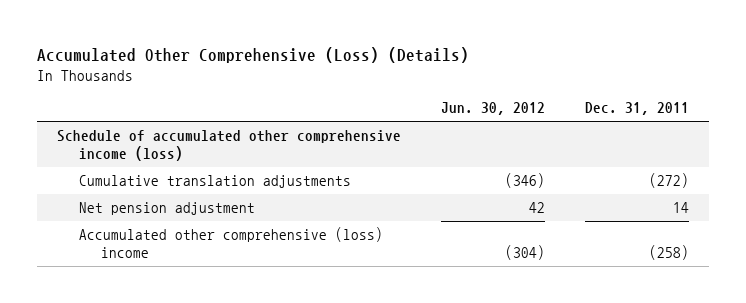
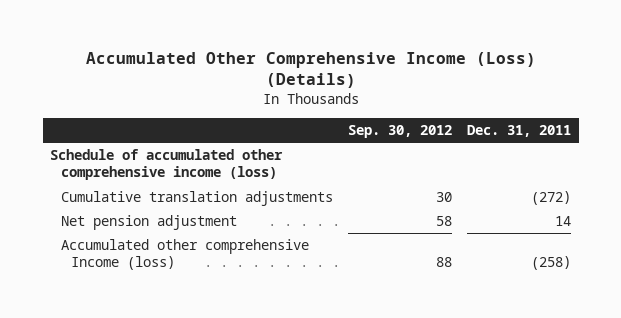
[37,46,470,63] Accumulated Other Comprehensive (Loss) (Details) -> [85,51,536,89] Accumulated Other Comprehensive Income (Loss) (Details)
[441,102,546,116] Jun. 30, 2012 -> none
none -> [347,124,452,138] Sep. 30, 2012
[79,227,384,258] Accumulated other comprehensive (loss) income -> [60,239,309,271] Accumulated other comprehensive Income (loss)

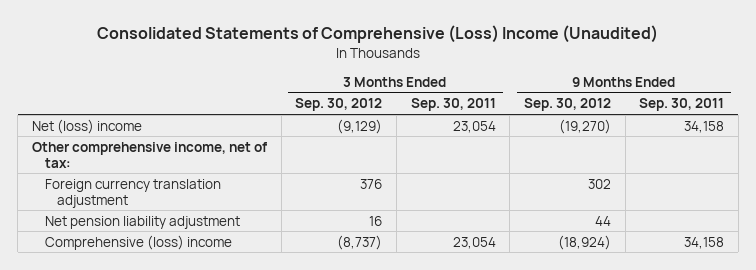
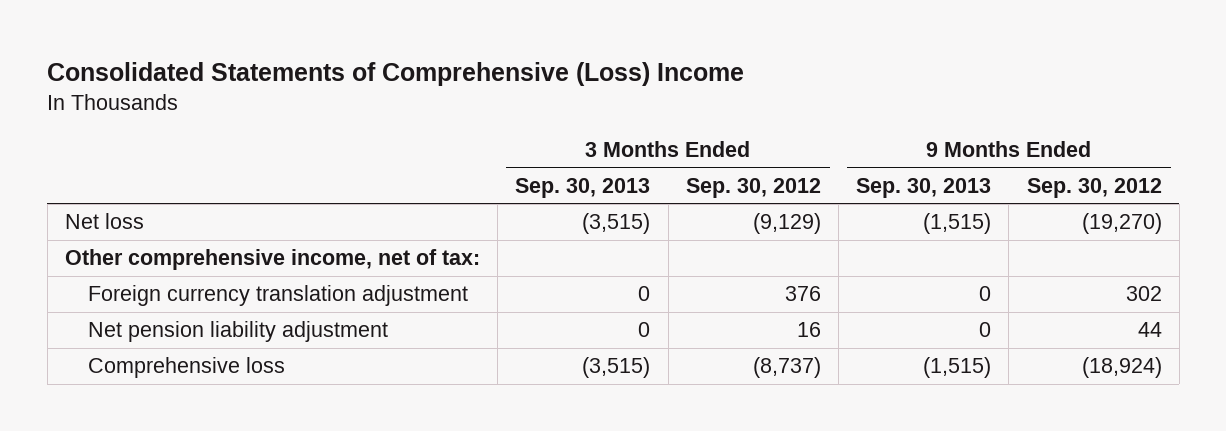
[97,25,659,44] Consolidated Statements of Comprehensive (Loss) Income (Unaudited) -> [47,61,745,86] Consolidated Statements of Comprehensive (Loss) Income
[410,98,496,112] Sep. 30, 2011 -> none
[639,98,725,112] Sep. 30, 2011 -> none
none -> [515,177,651,198] Sep. 30, 2013
none -> [856,177,992,198] Sep. 30, 2013
[32,118,143,134] Net (loss) income -> [64,213,144,230] Net loss
[44,234,232,250] Comprehensive (loss) income -> [87,357,285,379] Comprehensive loss

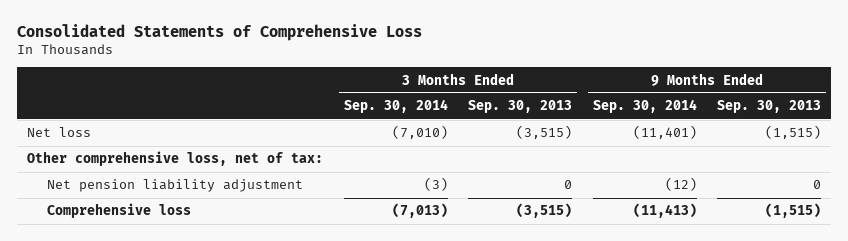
[47,61,745,86] Consolidated Statements of Comprehensive (Loss) Income -> [17,23,423,41] Consolidated Statements of Comprehensive Loss
[685,177,821,198] Sep. 30, 2012 -> none
[1026,177,1162,198] Sep. 30, 2012 -> none
none -> [343,99,448,114] Sep. 30, 2014
none -> [592,99,697,114] Sep. 30, 2014
[87,285,468,307] Foreign currency translation adjustment -> none
[64,249,480,271] Other comprehensive income, net of tax: -> [27,151,324,167] Other comprehensive loss, net of tax:

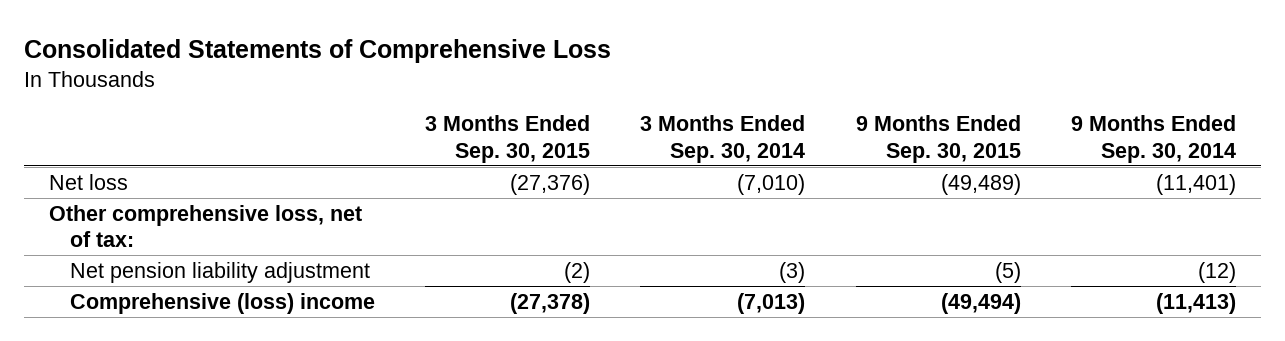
[468,100,573,114] Sep. 30, 2013 -> none
[717,100,822,114] Sep. 30, 2013 -> none
none -> [425,115,591,163] 3 Months Ended Sep. 30, 2015
none -> [855,115,1021,163] 9 Months Ended Sep. 30, 2015
[47,203,192,219] Comprehensive loss -> [70,293,376,315] Comprehensive (loss) income

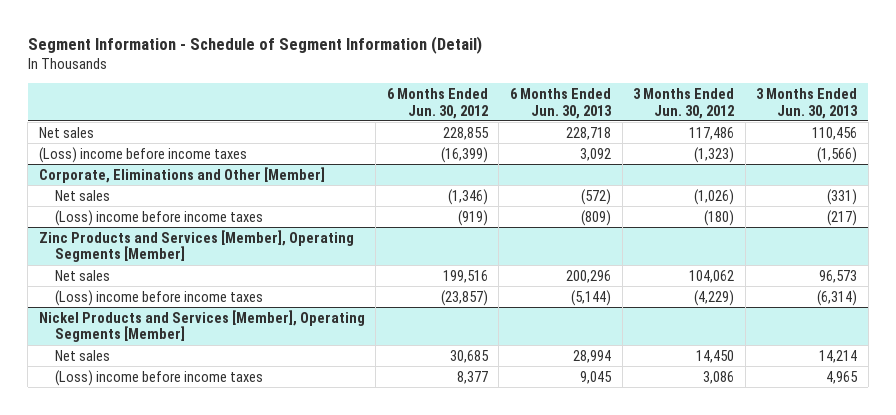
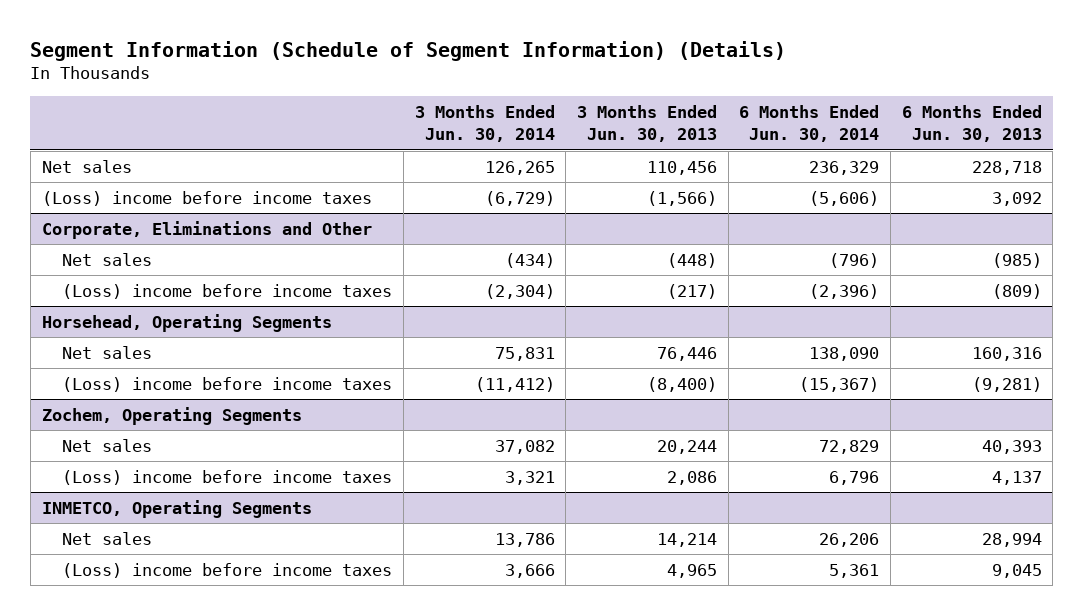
[27,35,482,54] Segment Information - Schedule of Segment Information (Detail) -> [30,40,787,61] Segment Information (Schedule of Segment Information) (Details)
[386,87,488,119] 6 Months Ended Jun. 30, 2012 -> none
[633,87,735,119] 3 Months Ended Jun. 30, 2012 -> none
none -> [414,105,555,143] 3 Months Ended Jun. 30, 2014
none -> [739,105,880,143] 6 Months Ended Jun. 30, 2014
[38,166,325,183] Corporate, Eliminations and Other [Member] -> [41,220,372,239] Corporate, Eliminations and Other
[580,188,611,205] (572) -> [991,252,1042,268] (985)
[827,188,858,205] (331) -> [666,252,717,268] (448)
[38,229,354,263] Zinc Products and Services [Member], Operating Segments [Member] -> none
[38,309,365,343] Nickel Products and Services [Member], Operating Segments [Member] -> none
none -> [41,313,332,332] Horsehead, Operating Segments
[565,269,611,283] 200,296 -> [971,346,1042,361] 160,316
[819,269,858,283] 96,573 -> [656,346,717,361] 76,446
[570,289,611,306] (5,144) -> [971,376,1042,392] (9,281)
[817,289,858,306] (6,314) -> [646,376,717,392] (8,400)
none -> [41,406,302,425] Zochem, Operating Segments
none -> [62,438,153,452] Net sales
none -> [62,469,393,485] (Loss) income before income taxes
none -> [41,499,312,518] INMETCO, Operating Segments

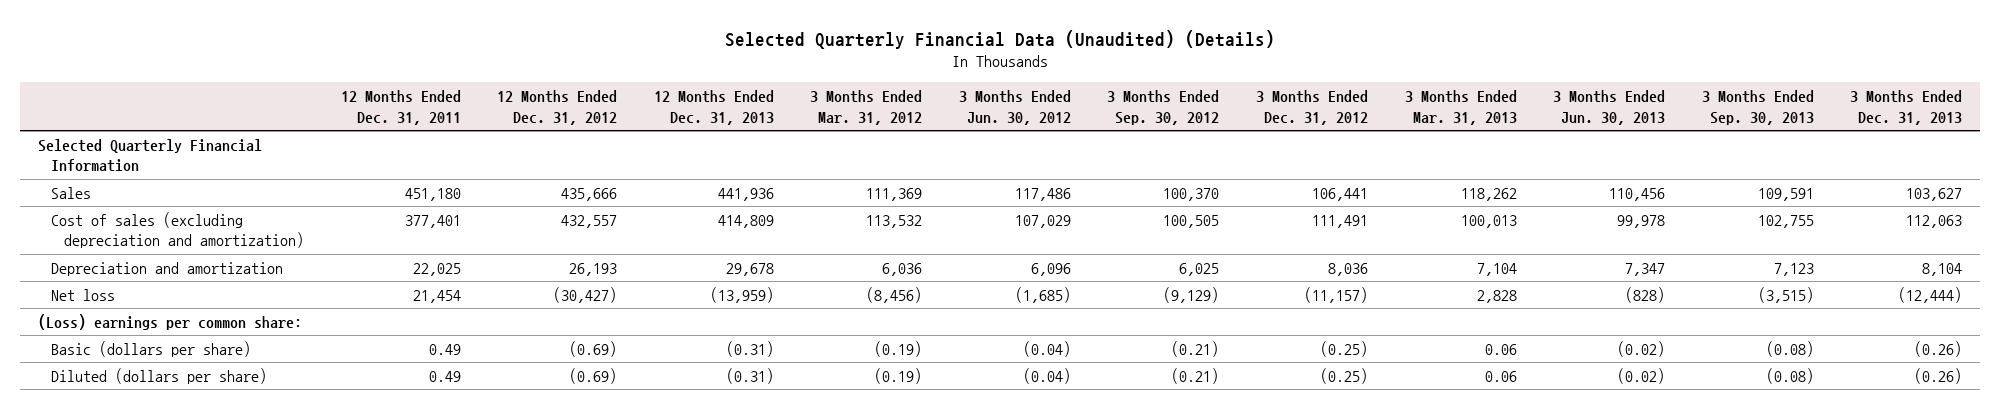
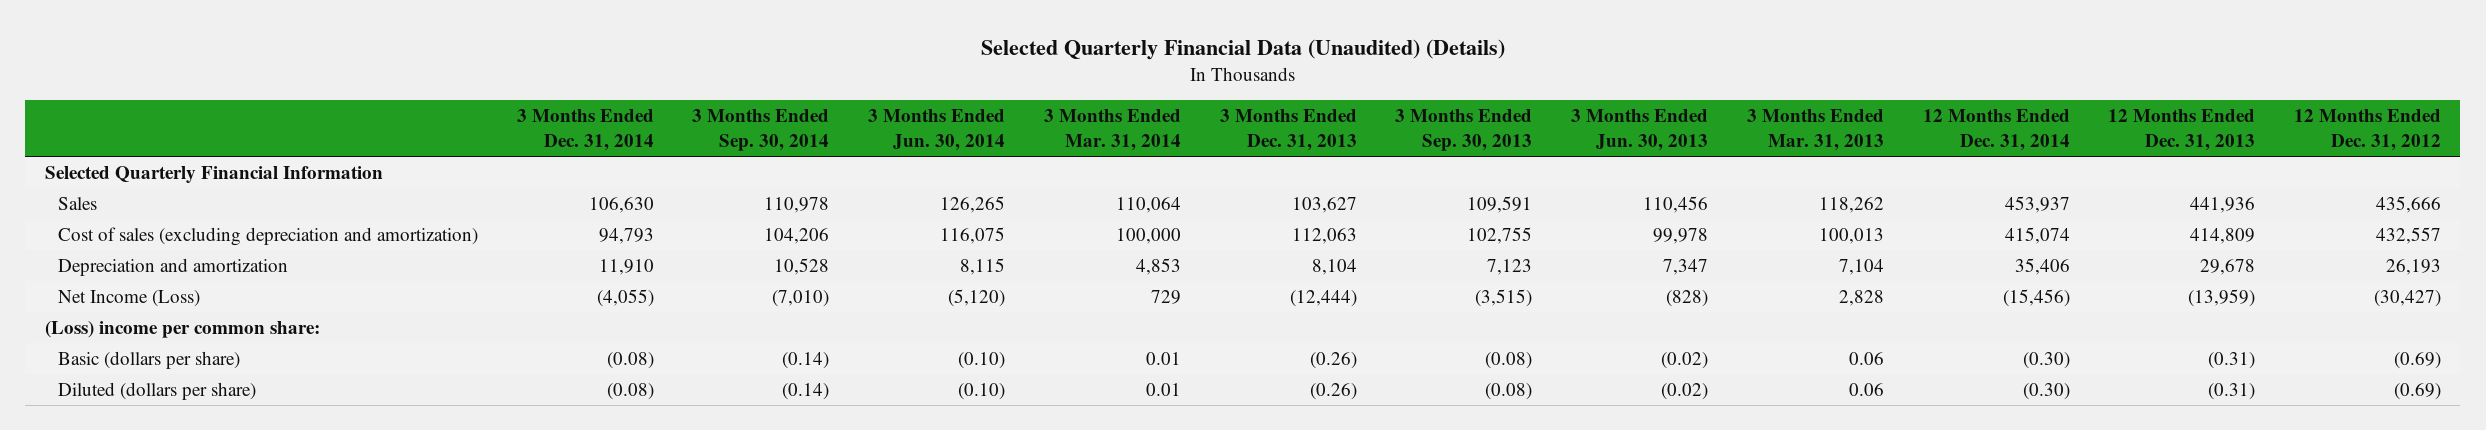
[340,89,461,125] 12 Months Ended Dec. 31, 2011 -> none
[810,89,923,125] 3 Months Ended Mar. 31, 2012 -> none
[958,89,1071,125] 3 Months Ended Jun. 30, 2012 -> none
[1107,89,1220,125] 3 Months Ended Sep. 30, 2012 -> none
[1256,89,1369,125] 3 Months Ended Dec. 31, 2012 -> none
none -> [516,109,654,151] 3 Months Ended Dec. 31, 2014
none -> [692,109,830,151] 3 Months Ended Sep. 30, 2014
none -> [868,109,1006,151] 3 Months Ended Jun. 30, 2014
none -> [1043,109,1181,151] 3 Months Ended Mar. 31, 2014
none -> [1922,109,2070,151] 12 Months Ended Dec. 31, 2014
[51,288,116,301] Net loss -> [58,290,201,308] Net Income (Loss)
[37,313,302,330] (Loss) earnings per common share: -> [44,321,320,339] (Loss) income per common share:

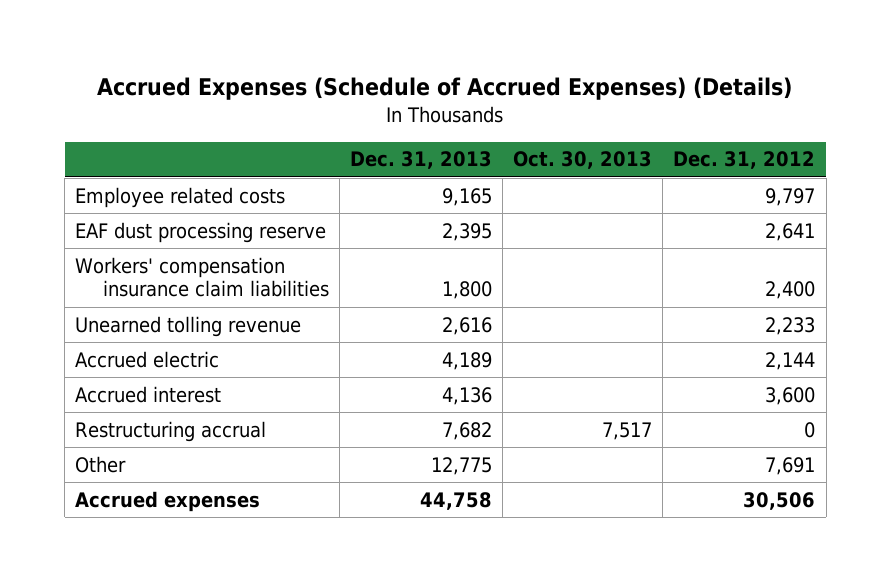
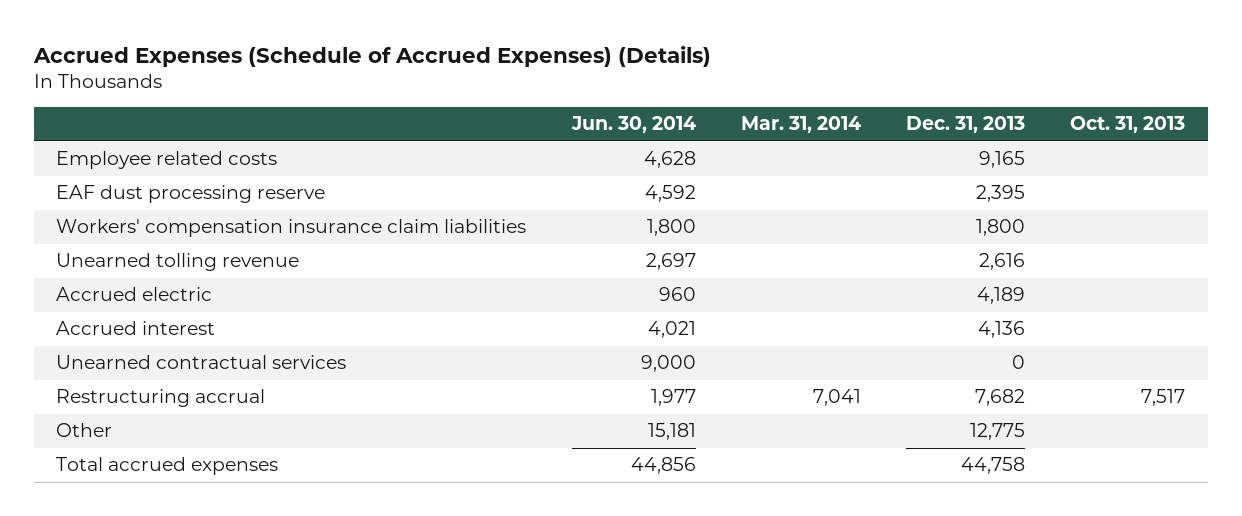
[513,151,653,170] Oct. 30, 2013 -> none
[673,151,816,170] Dec. 31, 2012 -> none
none -> [570,116,696,134] Jun. 30, 2014
none -> [740,116,861,134] Mar. 31, 2014
none -> [1070,116,1186,134] Oct. 31, 2013
none -> [56,355,347,370] Unearned contractual services
[75,490,261,512] Accrued expenses -> [56,457,279,476] Total accrued expenses

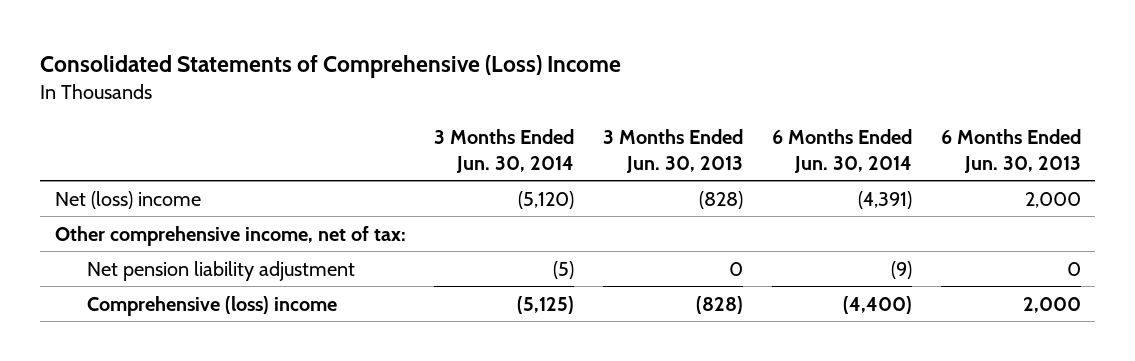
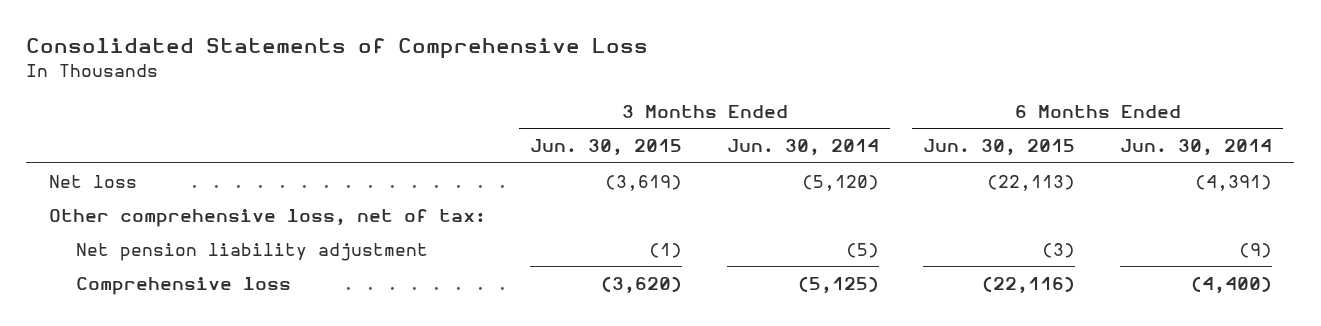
[40,54,622,78] Consolidated Statements of Comprehensive (Loss) Income -> [26,38,649,60] Consolidated Statements of Comprehensive Loss
[603,128,744,173] 3 Months Ended Jun. 30, 2013 -> none
[940,128,1081,173] 6 Months Ended Jun. 30, 2013 -> none
none -> [530,139,683,157] Jun. 30, 2015
none -> [923,139,1076,157] Jun. 30, 2015
[54,190,201,209] Net (loss) income -> [48,174,137,188] Net loss
[54,225,406,246] Other comprehensive income, net of tax: -> [48,208,486,227] Other comprehensive loss, net of tax:
[86,295,337,316] Comprehensive (loss) income -> [75,276,291,295] Comprehensive loss

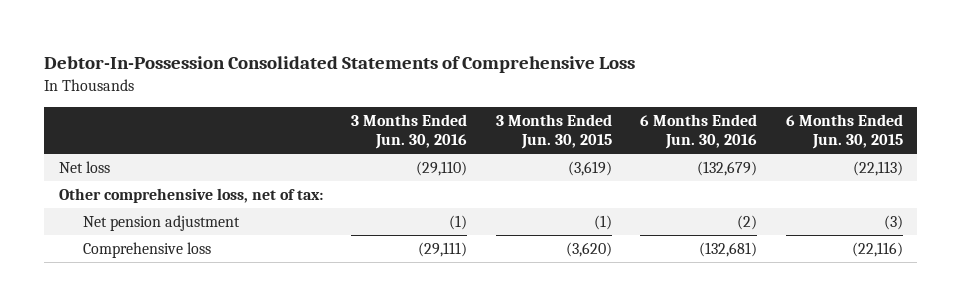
[26,38,649,60] Consolidated Statements of Comprehensive Loss -> [44,56,636,74] Debtor-In-Possession Consolidated Statements of Comprehensive Loss
[726,139,879,157] Jun. 30, 2014 -> none
[1120,139,1273,157] Jun. 30, 2014 -> none
none -> [351,113,468,150] 3 Months Ended Jun. 30, 2016
none -> [640,113,758,150] 6 Months Ended Jun. 30, 2016
[75,242,428,261] Net pension liability adjustment -> [82,214,240,231] Net pension adjustment

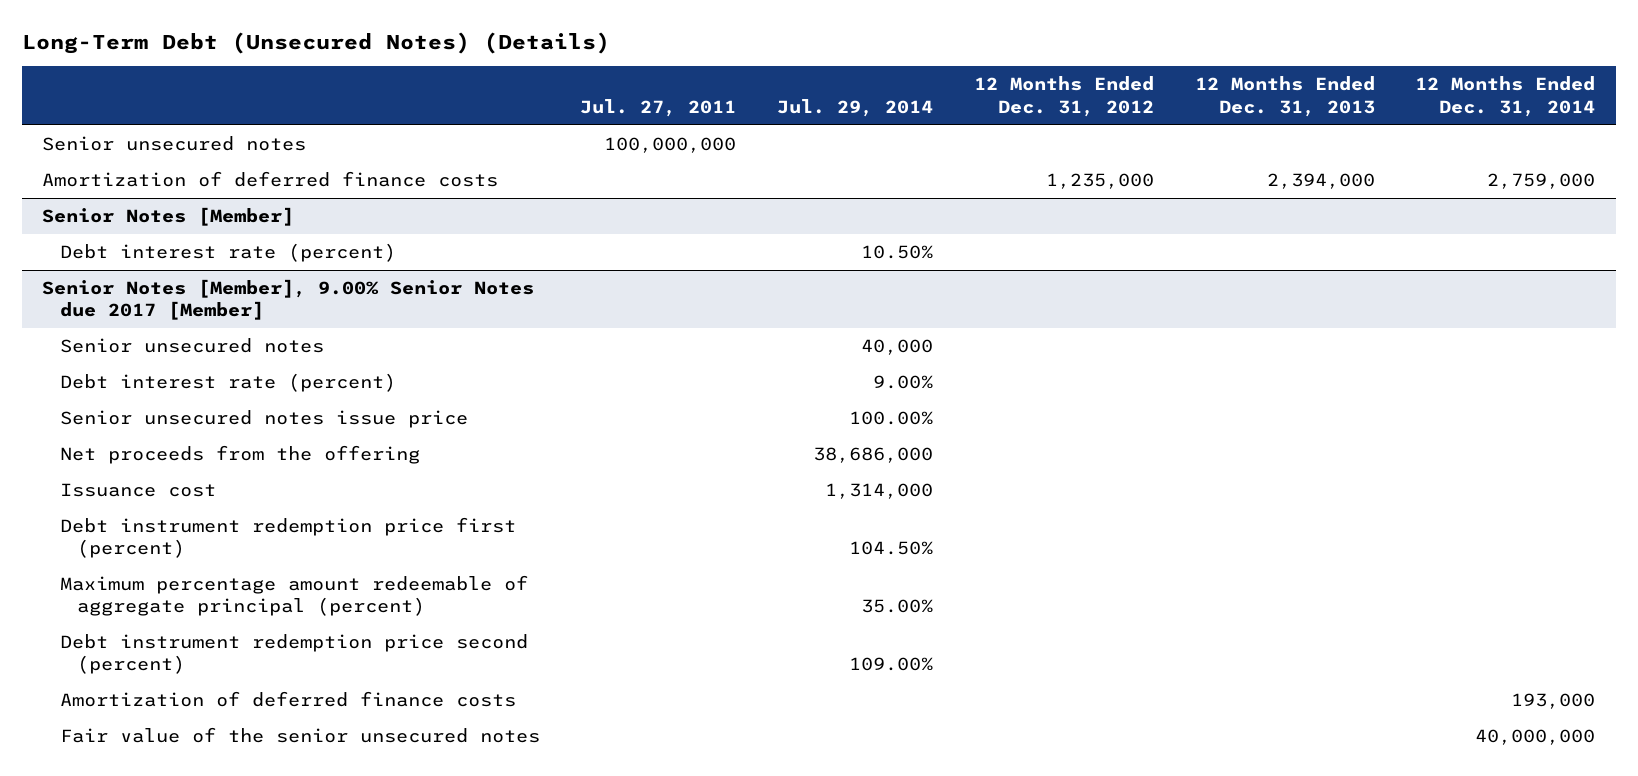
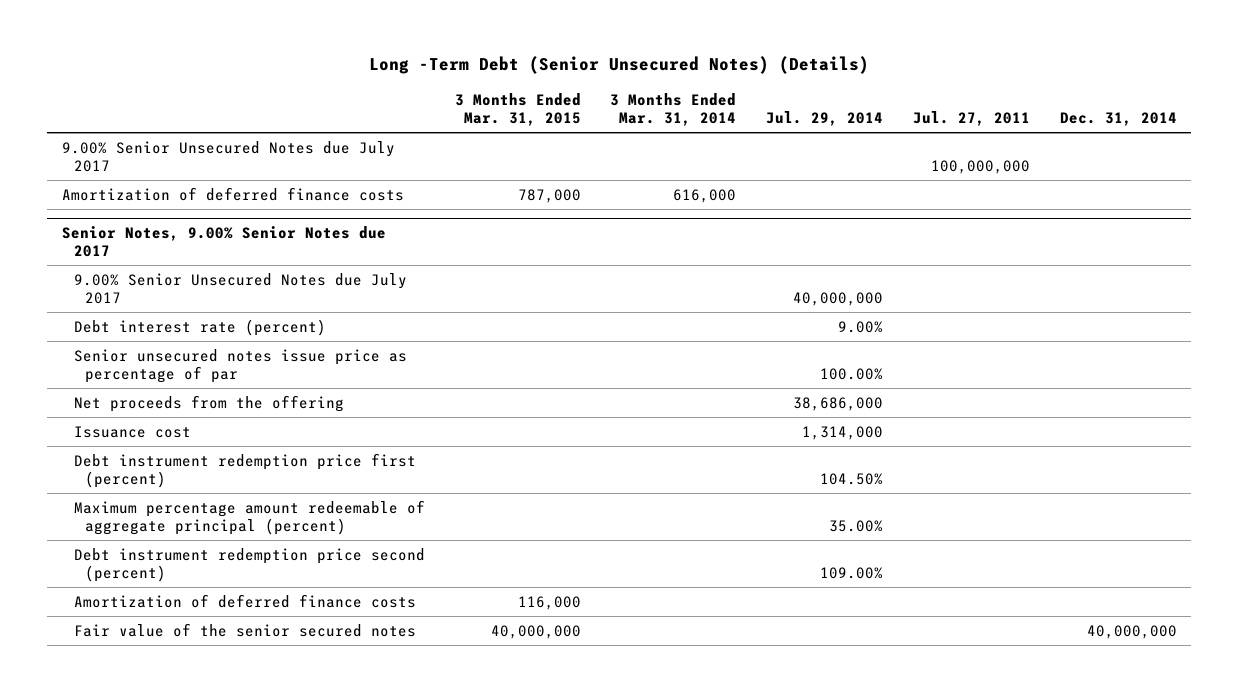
[22,31,611,54] Long-Term Debt (Unsecured Notes) (Details) -> [369,56,870,75] Long -Term Debt (Senior Unsecured Notes) (Details)
[973,76,1154,117] 12 Months Ended Dec. 31, 2012 -> none
[1194,76,1375,117] 12 Months Ended Dec. 31, 2013 -> none
[1415,76,1596,117] 12 Months Ended Dec. 31, 2014 -> none
none -> [454,92,581,126] 3 Months Ended Mar. 31, 2015
none -> [610,92,737,126] 3 Months Ended Mar. 31, 2014
none -> [1059,111,1177,126] Dec. 31, 2014
[42,136,307,152] Senior unsecured notes -> [62,140,396,172] 9.00% Senior Unsecured Notes due July 2017
[42,207,295,227] Senior Notes [Member] -> none
[59,243,396,263] Debt interest rate (percent) -> none
[42,279,535,321] Senior Notes [Member], 9.00% Senior Notes due 2017 [Member] -> [62,225,387,257] Senior Notes, 9.00% Senior Notes due 2017
[59,338,324,354] Senior unsecured notes -> [73,272,407,304] 9.00% Senior Unsecured Notes due July 2017
[861,339,934,356] 40,000 -> [793,291,884,306] 40,000,000
[59,410,468,429] Senior unsecured notes issue price -> [73,348,407,383] Senior unsecured notes issue price as percentage of par
[59,727,540,744] Fair value of the senior unsecured notes -> [73,622,416,637] Fair value of the senior secured notes

